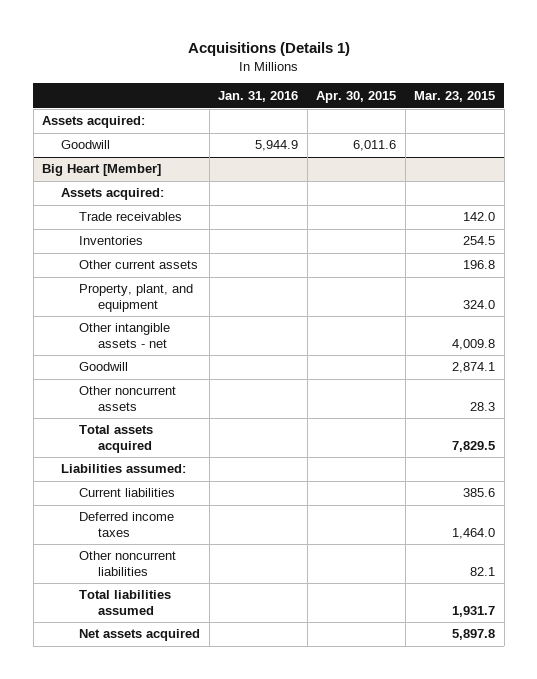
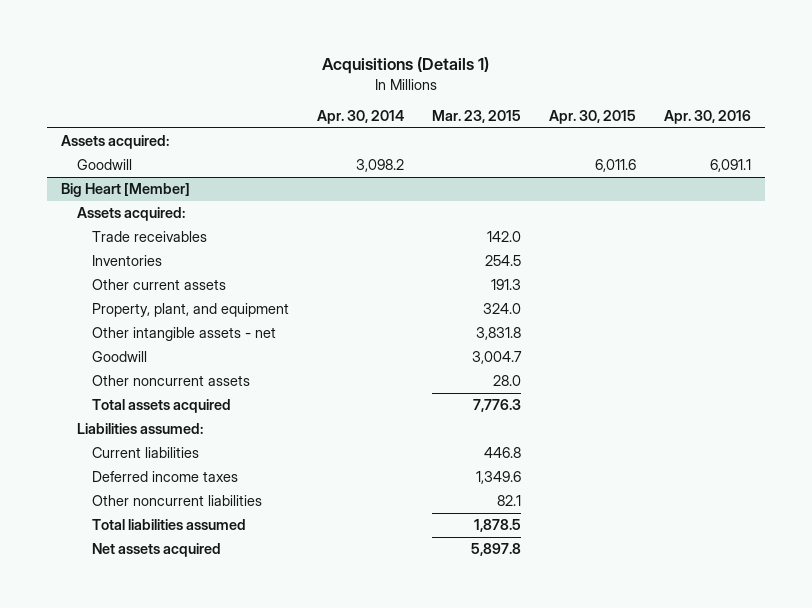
[218,90,299,102] Jan. 31, 2016 -> none
none -> [317,110,405,125] Apr. 30, 2014
none -> [663,110,751,125] Apr. 30, 2016
[463,260,496,270] 196.8 -> [490,279,521,291] 191.3
[452,338,496,350] 4,009.8 -> [475,327,521,341] 3,831.8
[452,362,496,374] 2,874.1 -> [471,351,522,365] 3,004.7
[470,401,496,411] 28.3 -> [492,375,521,387] 28.0
[452,440,496,452] 7,829.5 -> [472,399,521,413] 7,776.3
[463,488,496,498] 385.6 -> [483,447,521,459] 446.8
[452,527,496,539] 1,464.0 -> [475,471,521,485] 1,349.6
[452,605,496,617] 1,931.7 -> [473,519,521,533] 1,878.5

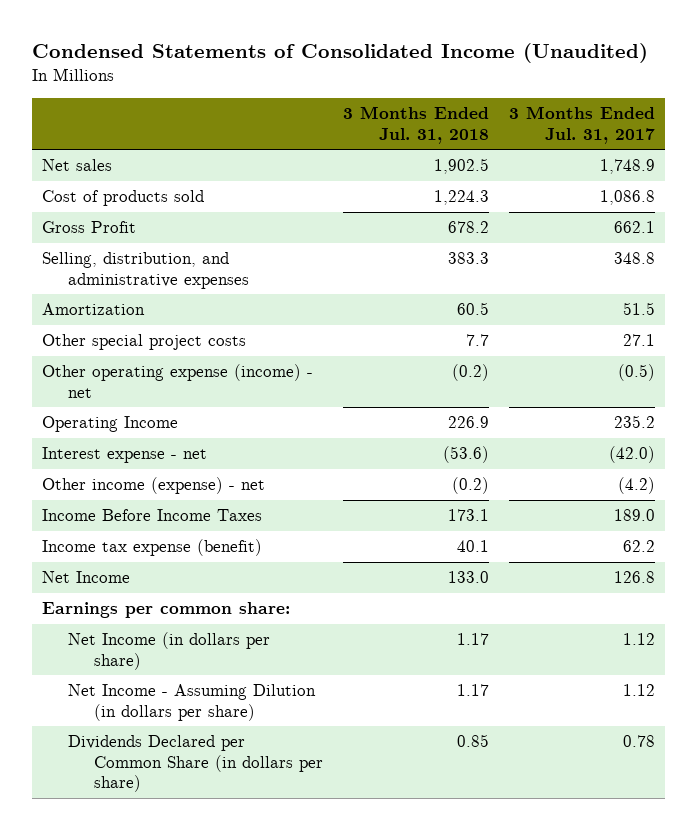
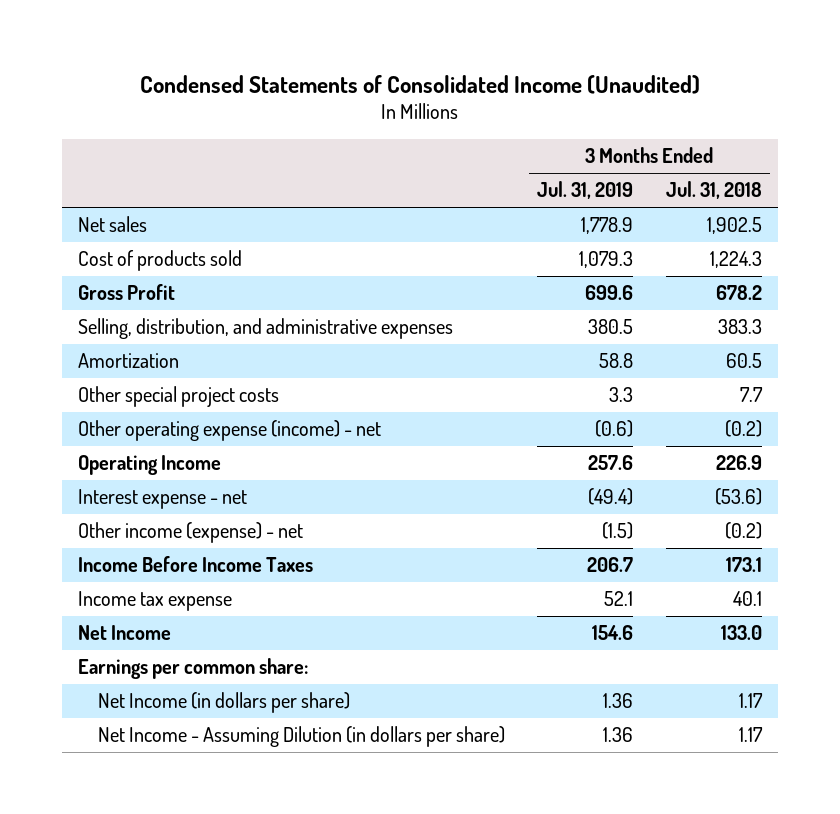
[508,105,655,144] 3 Months Ended Jul. 31, 2017 -> none
none -> [537,181,634,200] Jul. 31, 2019
[42,539,263,557] Income tax expense (benefit) -> [78,591,233,612] Income tax expense
[68,735,324,793] Dividends Declared per Common Share (in dollars per share) -> none

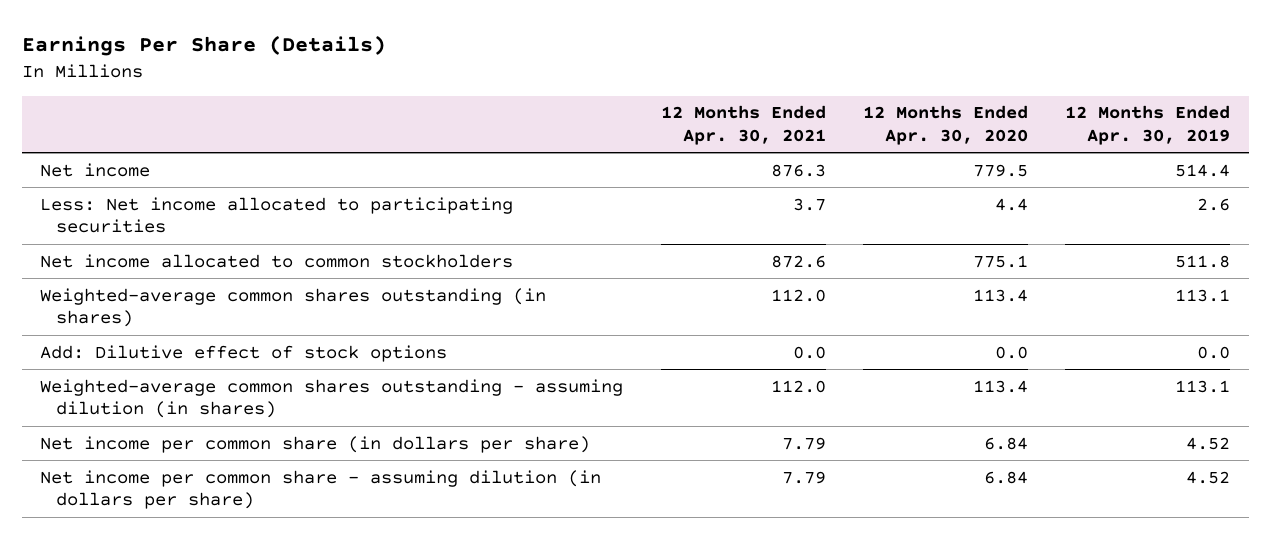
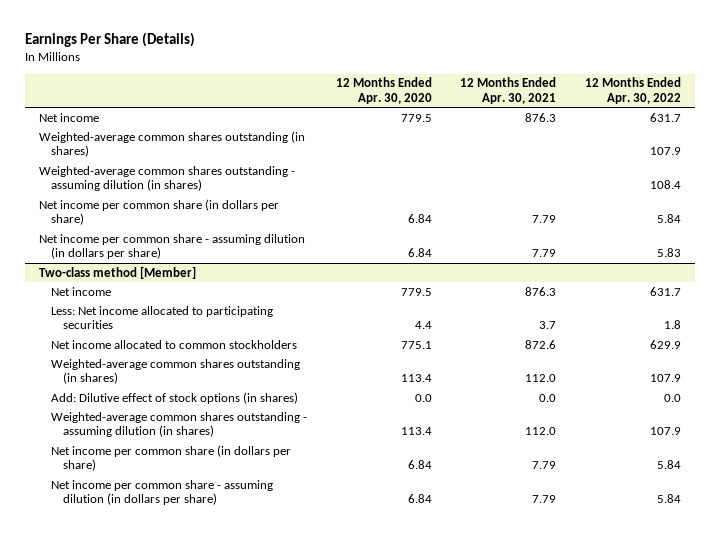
[1065,105,1231,145] 12 Months Ended Apr. 30, 2019 -> none
none -> [584,77,681,104] 12 Months Ended Apr. 30, 2022
none -> [39,130,306,158] Weighted-average common shares outstanding (in shares)
none -> [39,165,296,192] Weighted-average common shares outstanding - assuming dilution (in shares)
none -> [39,198,280,226] Net income per common share (in dollars per share)
none -> [39,233,306,260] Net income per common share - assuming dilution (in dollars per share)
none -> [39,265,197,279] Two-class method [Member]
none -> [51,286,112,296] Net income
[40,344,448,362] Add: Dilutive effect of stock options -> [51,391,299,404] Add: Dilutive effect of stock options (in shares)

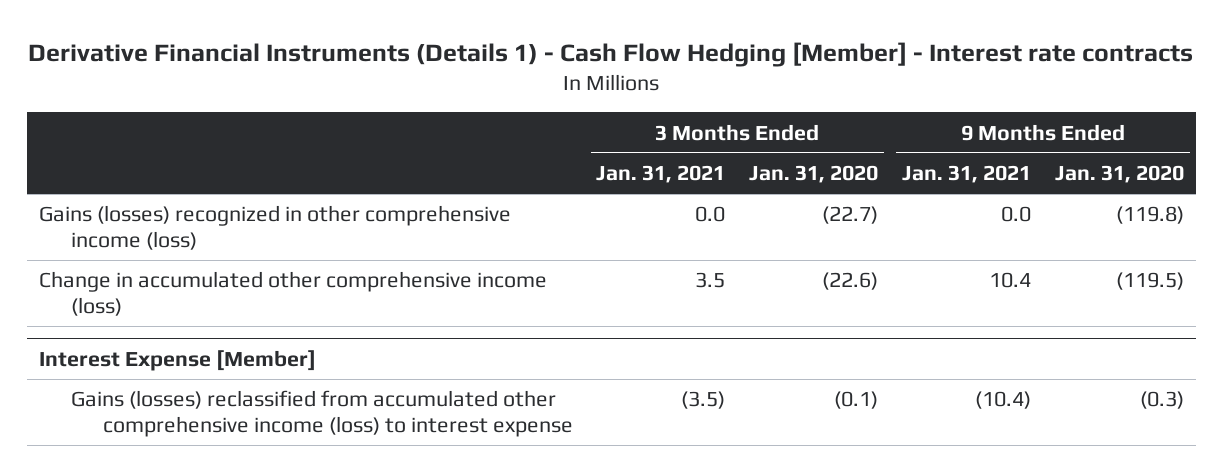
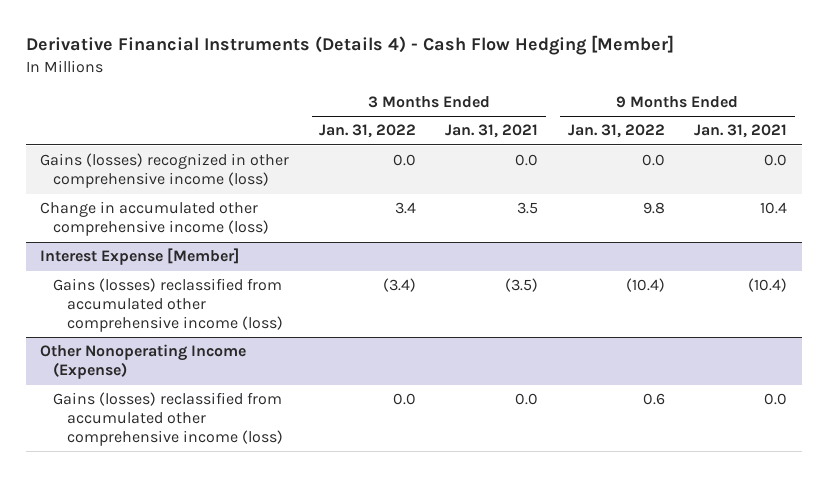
[28,42,1194,68] Derivative Financial Instruments (Details 1) - Cash Flow Hedging [Member] - Interest rate contracts -> [25,35,674,56] Derivative Financial Instruments (Details 4) - Cash Flow Hedging [Member]
[749,165,879,184] Jan. 31, 2020 -> none
[1054,165,1184,184] Jan. 31, 2020 -> none
none -> [318,124,416,139] Jan. 31, 2022
none -> [567,124,665,139] Jan. 31, 2022
[70,390,573,437] Gains (losses) reclassified from accumulated other comprehensive income (loss) to interest expense -> [53,278,283,332] Gains (losses) reclassified from accumulated other comprehensive income (loss)
none -> [40,344,247,380] Other Nonoperating Income (Expense)
none -> [53,392,283,446] Gains (losses) reclassified from accumulated other comprehensive income (loss)

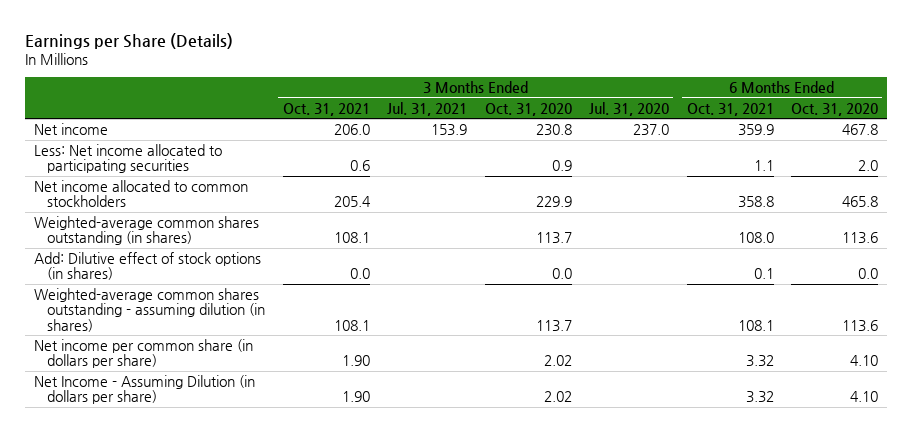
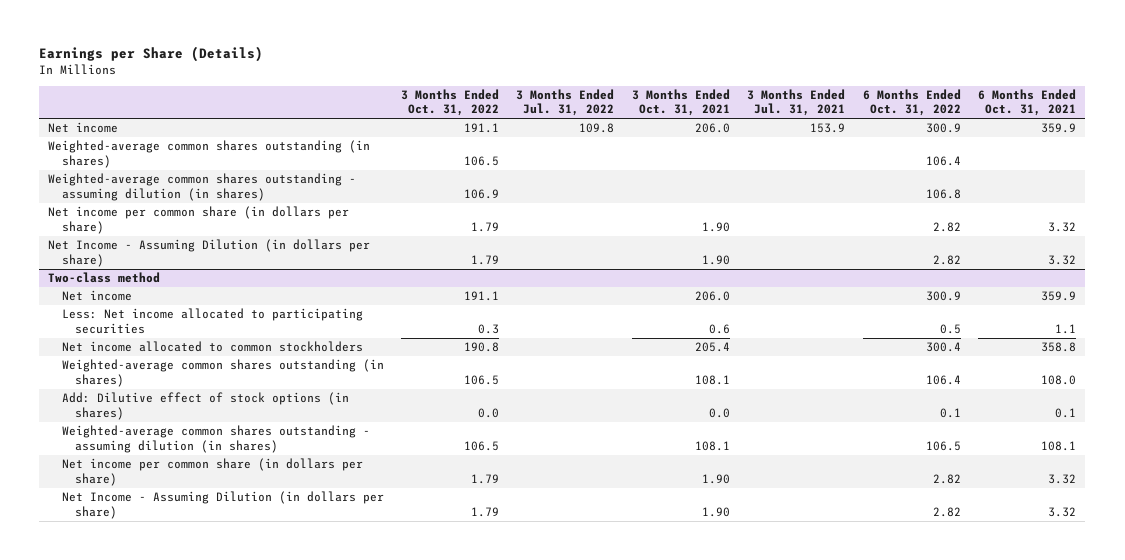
[484,102,572,116] Oct. 31, 2020 -> none
[589,101,670,116] Jul. 31, 2020 -> none
[791,102,879,116] Oct. 31, 2020 -> none
none -> [400,89,499,117] 3 Months Ended Oct. 31, 2022
none -> [516,89,615,117] 3 Months Ended Jul. 31, 2022
none -> [862,89,961,117] 6 Months Ended Oct. 31, 2022
none -> [48,140,371,168] Weighted-average common shares outstanding (in shares)
none -> [48,173,357,201] Weighted-average common shares outstanding - assuming dilution (in shares)
none -> [48,206,350,234] Net income per common share (in dollars per share)
none -> [48,239,371,267] Net Income - Assuming Dilution (in dollars per share)
none -> [48,272,161,284] Two-class method
none -> [61,290,132,302] Net income

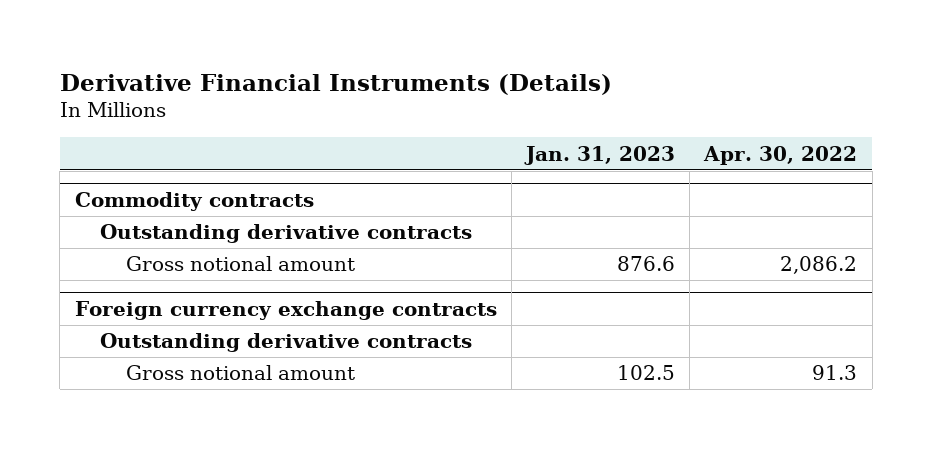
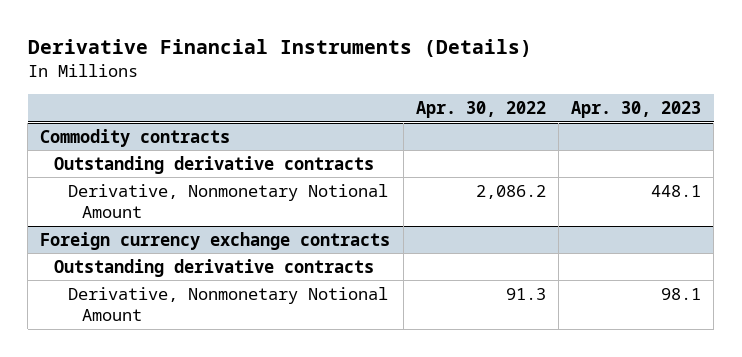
[524,145,676,165] Jan. 31, 2023 -> none
none -> [571,101,702,119] Apr. 30, 2023
[126,256,356,272] Gross notional amount -> [68,183,389,218] Derivative, Nonmonetary Notional Amount
[126,365,356,381] Gross notional amount -> [68,286,389,321] Derivative, Nonmonetary Notional Amount

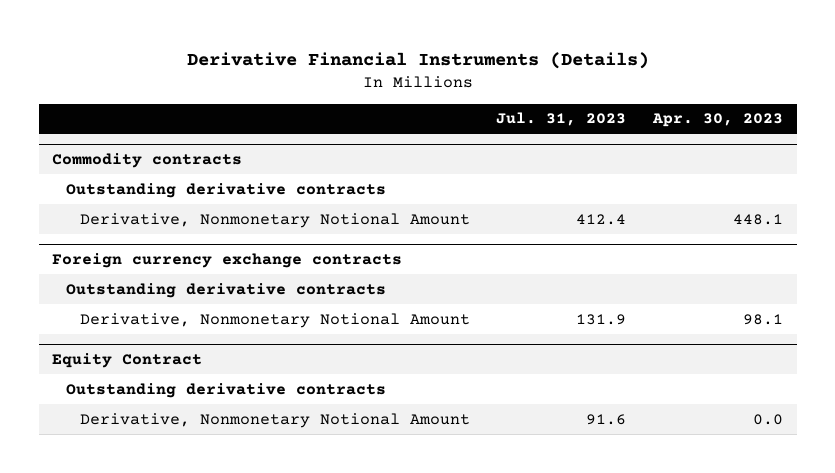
[415,101,546,119] Apr. 30, 2022 -> none
none -> [496,112,627,127] Jul. 31, 2023
none -> [52,353,203,369] Equity Contract
none -> [65,382,386,398] Outstanding derivative contracts
none -> [79,412,470,428] Derivative, Nonmonetary Notional Amount

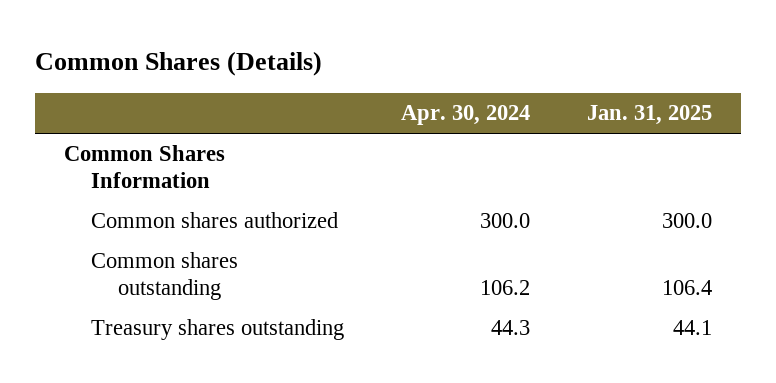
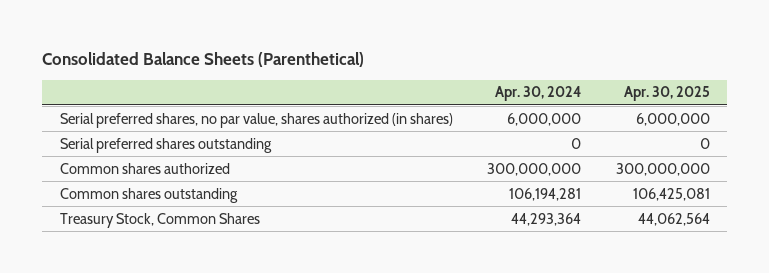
[35,51,323,77] Common Shares (Details) -> [42,52,365,68] Consolidated Balance Sheets (Parenthetical)
[587,105,713,126] Jan. 31, 2025 -> none
none -> [623,86,710,102] Apr. 30, 2025
[63,145,225,189] Common Shares Information -> none
none -> [59,112,453,128] Serial preferred shares, no par value, shares authorized (in shares)
none -> [59,137,272,153] Serial preferred shares outstanding
[479,213,530,229] 300.0 -> [487,162,582,176] 300,000,000
[479,280,530,296] 106.2 -> [509,187,582,201] 106,194,281
[90,319,344,341] Treasury shares outstanding -> [59,212,260,228] Treasury Stock, Common Shares
[490,320,530,336] 44.3 -> [511,212,582,226] 44,293,364

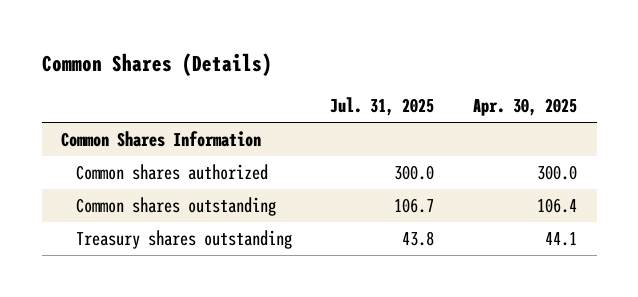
[42,52,365,68] Consolidated Balance Sheets (Parenthetical) -> [41,52,272,76] Common Shares (Details)
[495,86,582,102] Apr. 30, 2024 -> none
none -> [330,97,435,117] Jul. 31, 2025
[59,112,453,128] Serial preferred shares, no par value, shares authorized (in shares) -> none
[59,137,272,153] Serial preferred shares outstanding -> none
none -> [60,130,261,147] Common Shares Information
[615,162,710,176] 300,000,000 -> [537,164,578,180] 300.0
[632,187,710,201] 106,425,081 -> [537,197,578,213] 106.4
[59,212,260,228] Treasury Stock, Common Shares -> [75,229,292,249] Treasury shares outstanding
[637,212,710,226] 44,062,564 -> [545,231,578,246] 44.1

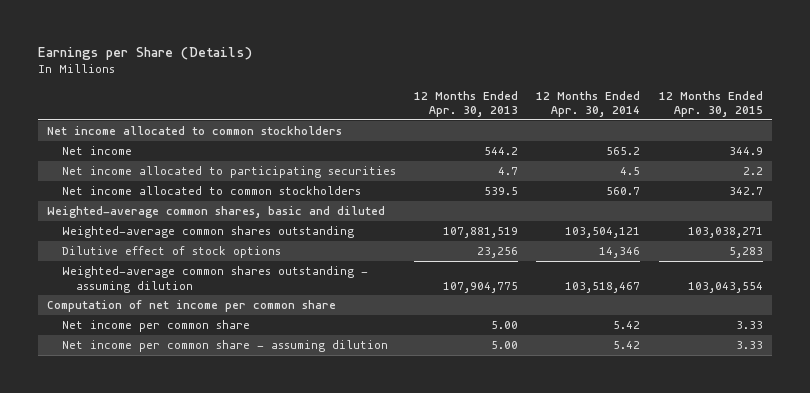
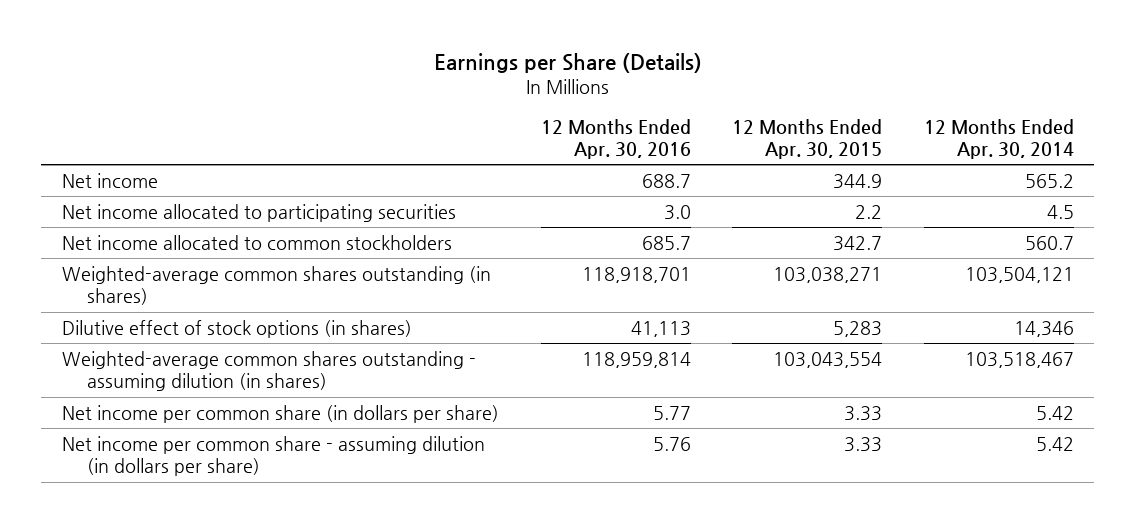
[413,90,518,118] 12 Months Ended Apr. 30, 2013 -> none
none -> [540,118,691,159] 12 Months Ended Apr. 30, 2016
[47,126,343,136] Net income allocated to common stockholders -> none
[47,206,386,219] Weighted-average common shares, basic and diluted -> none
[47,300,337,313] Computation of net income per common share -> none
[61,226,354,239] Weighted-average common shares outstanding -> [62,265,492,306] Weighted-average common shares outstanding (in shares)
[61,246,281,259] Dilutive effect of stock options -> [62,319,413,338] Dilutive effect of stock options (in shares)
[61,266,368,293] Weighted-average common shares outstanding - assuming dilution -> [62,350,477,392] Weighted-average common shares outstanding - assuming dilution (in shares)
[61,320,250,333] Net income per common share -> [62,404,500,423] Net income per common share (in dollars per share)
[61,340,388,353] Net income per common share - assuming dilution -> [62,435,486,477] Net income per common share - assuming dilution (in dollars per share)

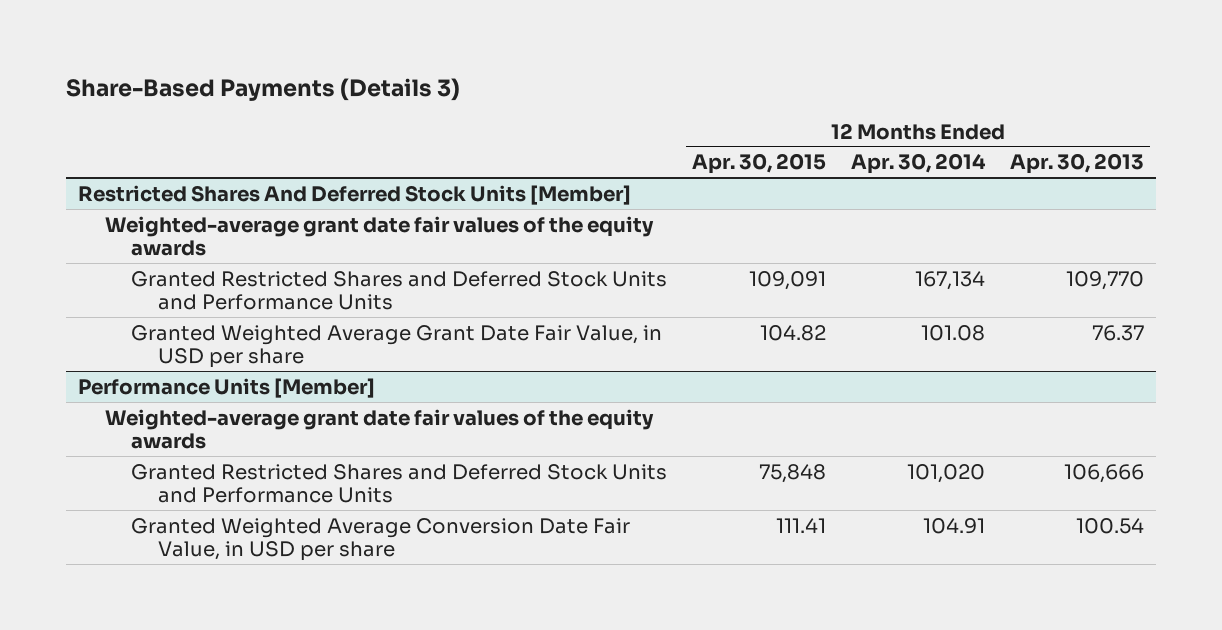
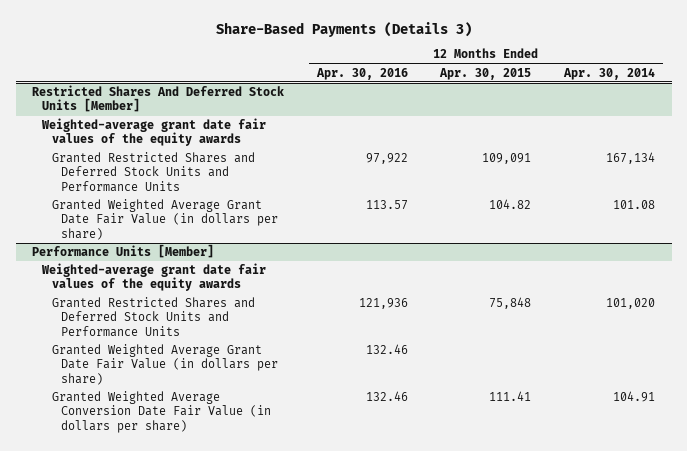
[1009,153,1144,175] Apr. 30, 2013 -> none
none -> [315,67,408,80] Apr. 30, 2016
[131,324,663,368] Granted Weighted Average Grant Date Fair Value, in USD per share -> [51,199,279,240] Granted Weighted Average Grant Date Fair Value (in dollars per share)
none -> [51,344,279,385] Granted Weighted Average Grant Date Fair Value (in dollars per share)
[131,517,631,561] Granted Weighted Average Conversion Date Fair Value, in USD per share -> [51,391,272,433] Granted Weighted Average Conversion Date Fair Value (in dollars per share)

